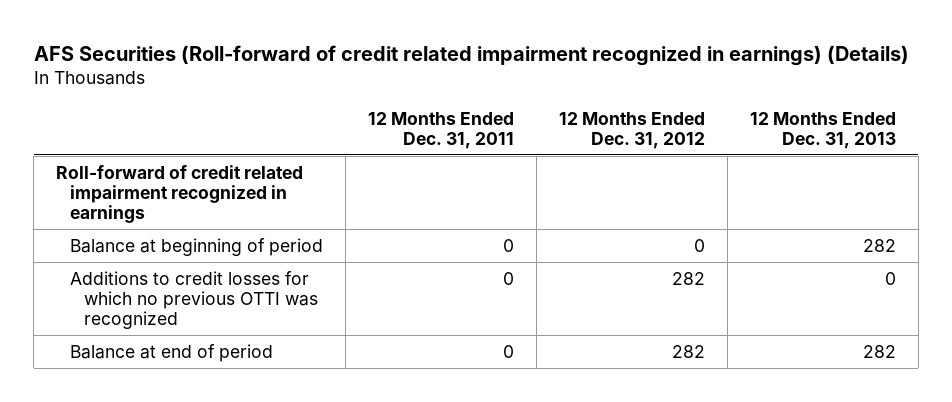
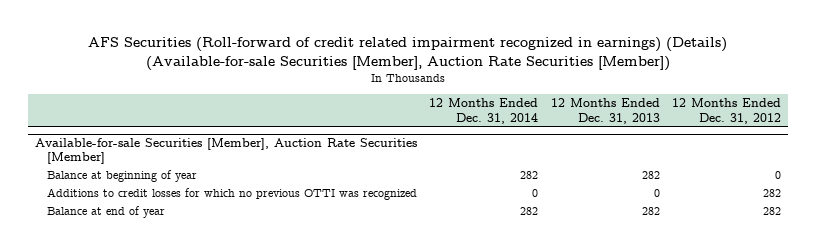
[33,44,909,66] AFS Securities (Roll-forward of credit related impairment recognized in earnings) (Details) -> [87,37,727,71] AFS Securities (Roll-forward of credit related impairment recognized in earnings) (Details) (Available-for-sale Securities [Member], Auction Rate Securities [Member])
[368,111,515,149] 12 Months Ended Dec. 31, 2011 -> none
none -> [429,98,539,124] 12 Months Ended Dec. 31, 2014
[56,164,304,224] Roll-forward of credit related impairment recognized in earnings -> none
none -> [34,138,417,165] Available-for-sale Securities [Member], Auction Rate Securities [Member]
[70,237,324,256] Balance at beginning of period -> [46,170,197,183] Balance at beginning of year
[70,343,274,362] Balance at end of period -> [46,206,165,219] Balance at end of year

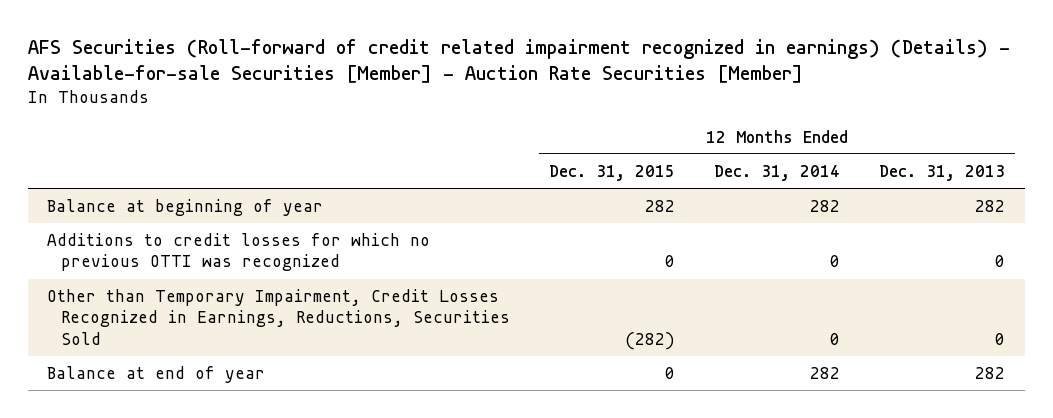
[87,37,727,71] AFS Securities (Roll-forward of credit related impairment recognized in earnings) (Details) (Available-for-sale Securities [Member], Auction Rate Securities [Member]) -> [27,38,1010,84] AFS Securities (Roll-forward of credit related impairment recognized in earnings) (Details) - Available-for-sale Securities [Member] - Auction Rate Securities [Member]
[672,98,782,124] 12 Months Ended Dec. 31, 2012 -> none
none -> [549,164,676,181] Dec. 31, 2015
[34,138,417,165] Available-for-sale Securities [Member], Auction Rate Securities [Member] -> none
none -> [47,288,510,346] Other than Temporary Impairment, Credit Losses Recognized in Earnings, Reductions, Securities Sold

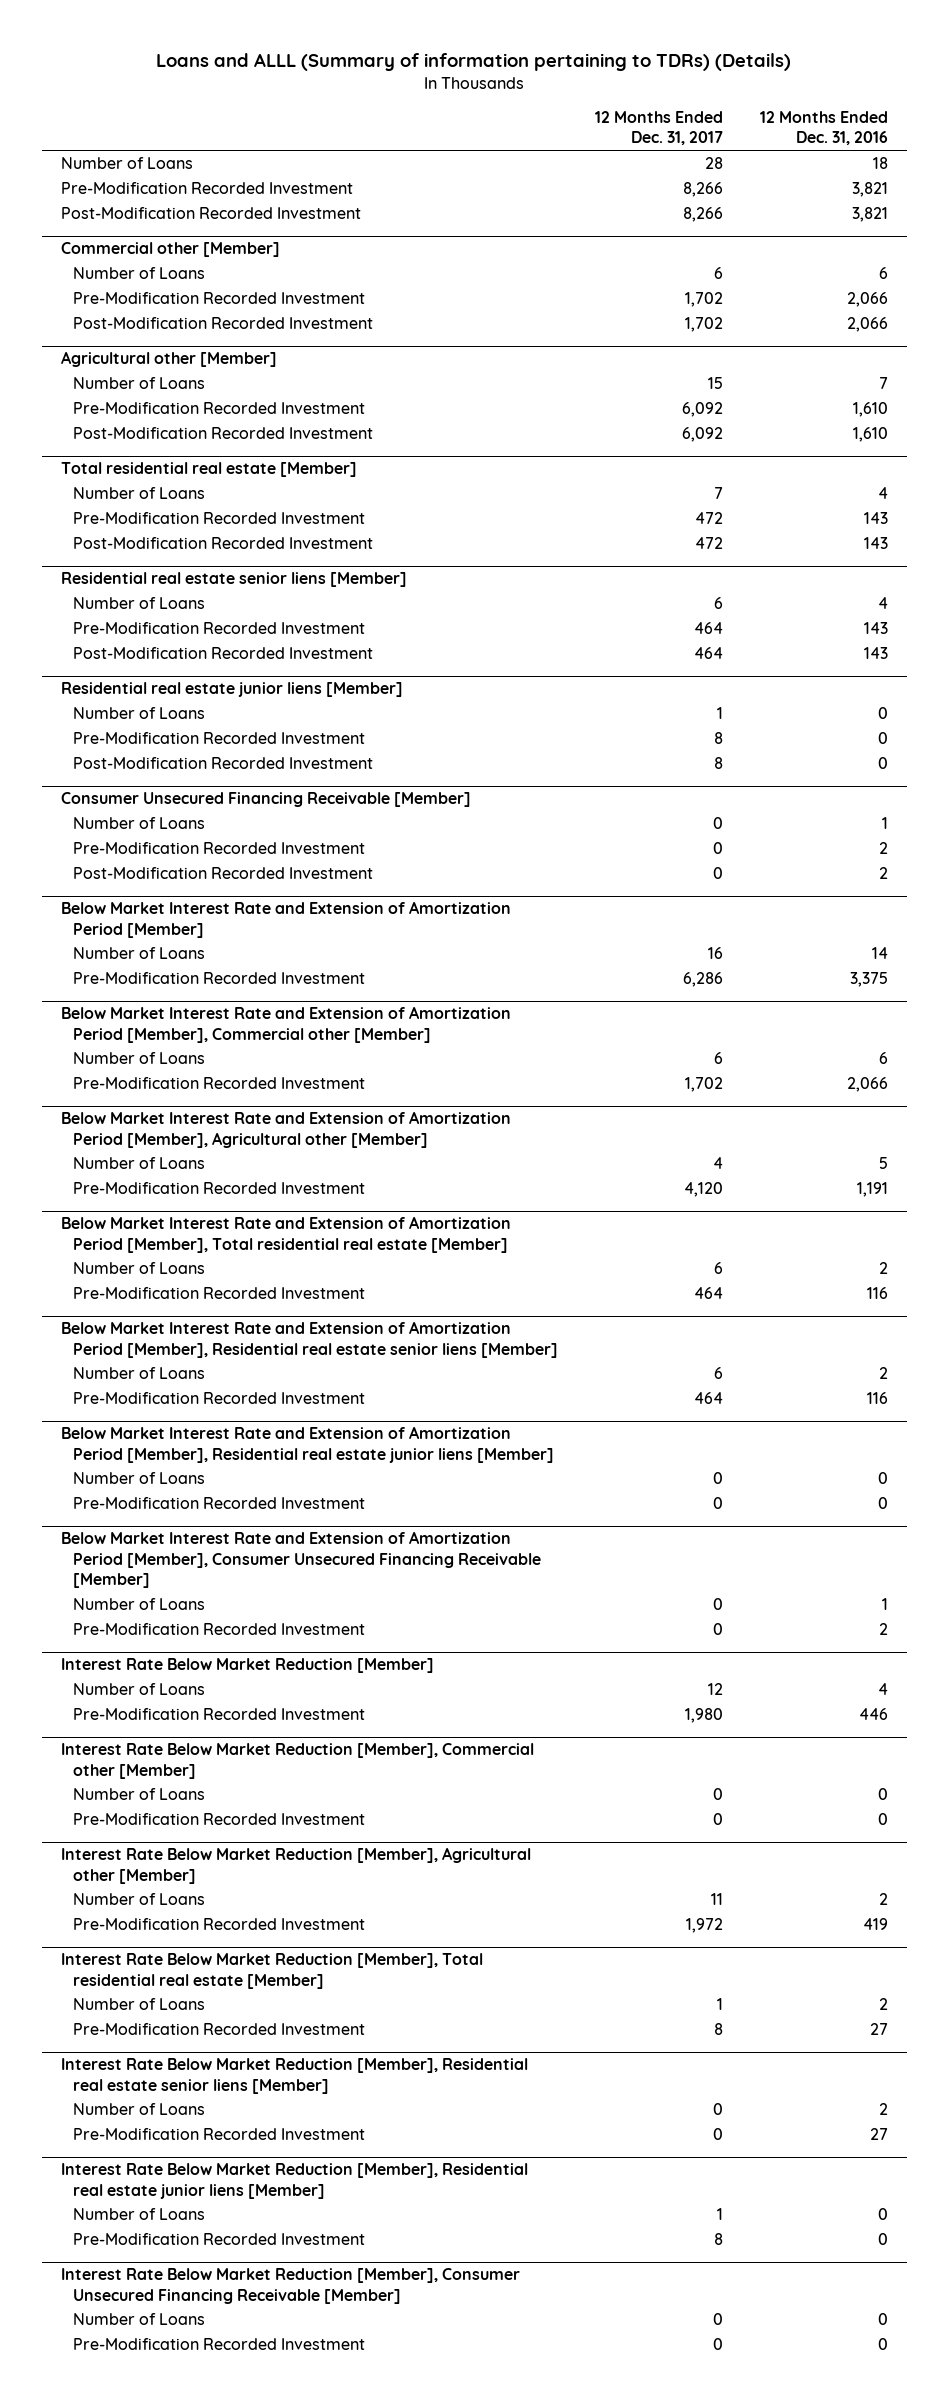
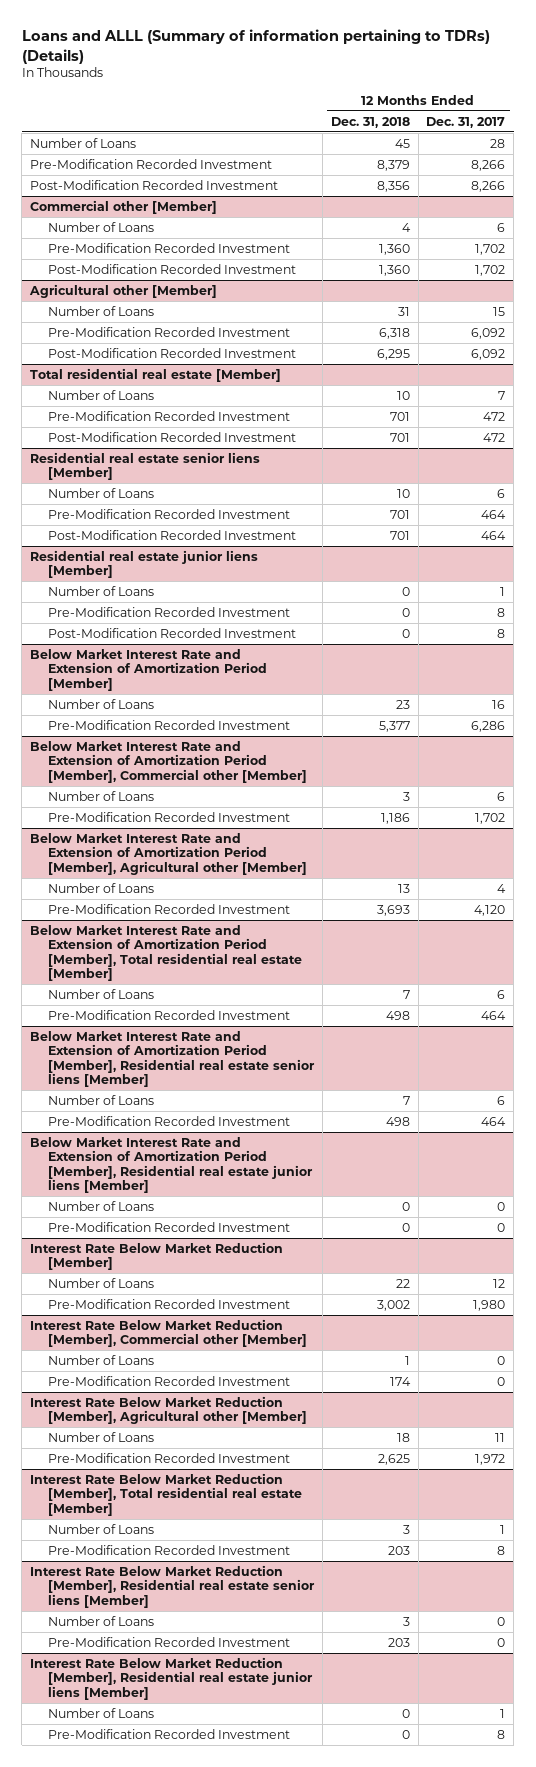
[760,111,889,146] 12 Months Ended Dec. 31, 2016 -> none
none -> [330,116,410,128] Dec. 31, 2018
[60,792,471,808] Consumer Unsecured Financing Receivable [Member] -> none
[73,817,206,830] Number of Loans -> none
[73,842,366,855] Pre-Modification Recorded Investment -> none
[73,867,374,880] Post-Modification Recorded Investment -> none
[60,1531,542,1588] Below Market Interest Rate and Extension of Amortization Period [Member], Consumer Unsecured Financing Receivable [Member] -> none
[73,1598,206,1611] Number of Loans -> none
[73,1623,366,1636] Pre-Modification Recorded Investment -> none
[60,2268,520,2304] Interest Rate Below Market Reduction [Member], Consumer Unsecured Financing Receivable [Member] -> none
[73,2313,206,2326] Number of Loans -> none
[73,2338,366,2351] Pre-Modification Recorded Investment -> none

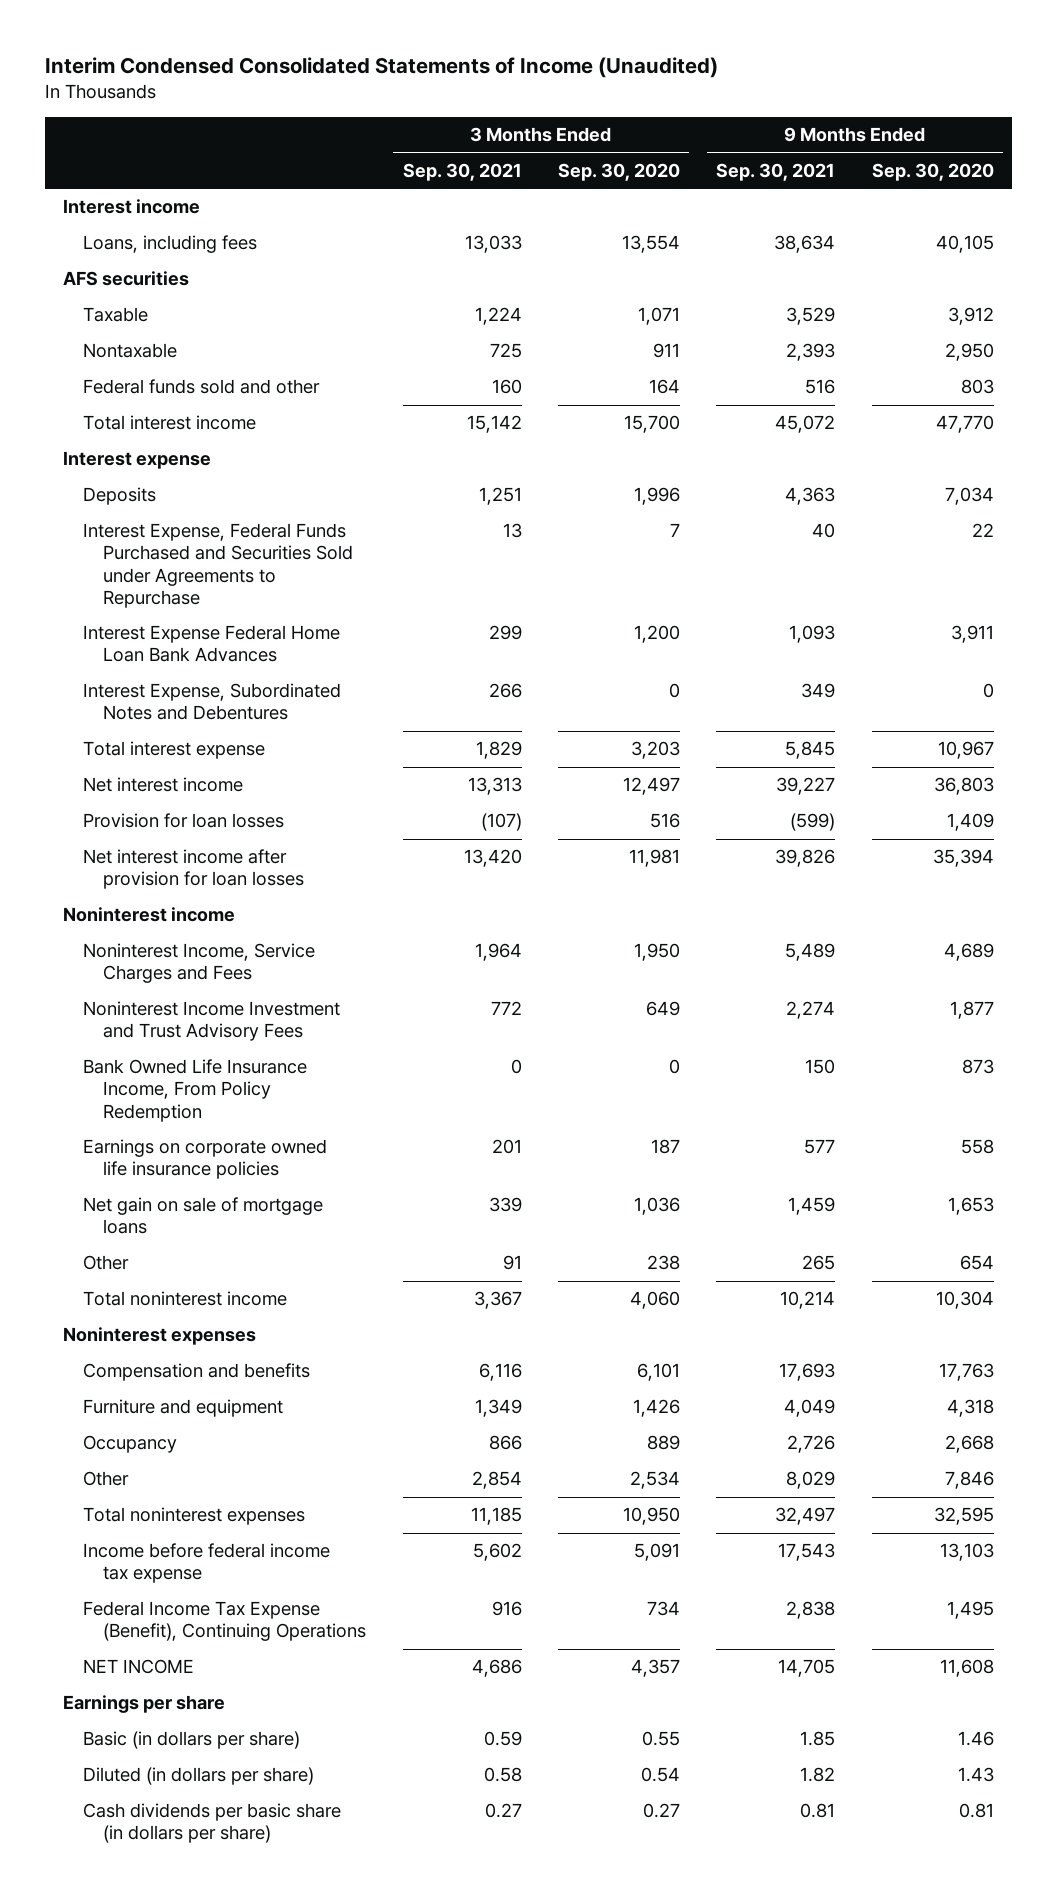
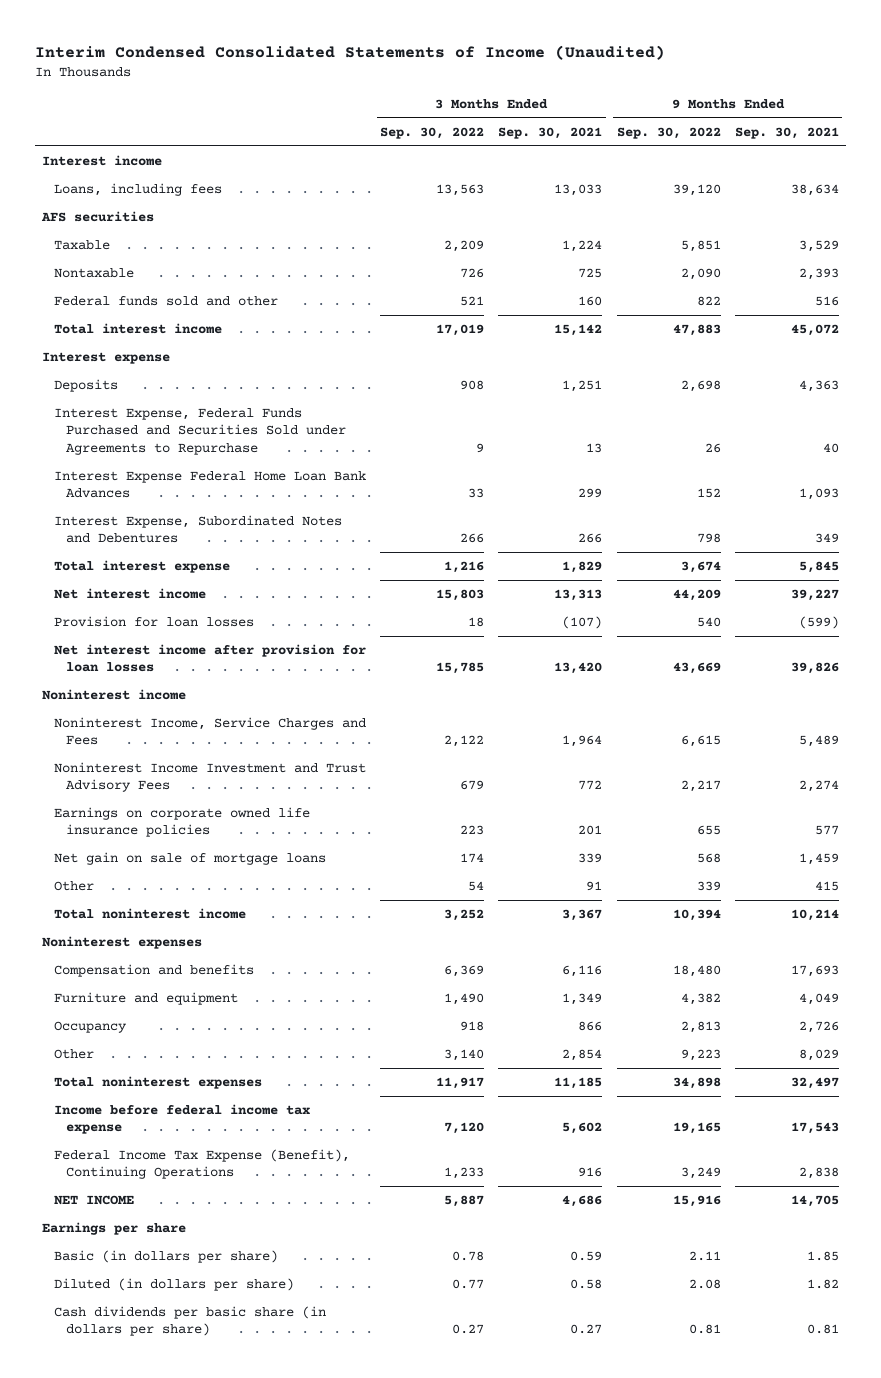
[557,163,680,182] Sep. 30, 2020 -> none
[871,163,994,182] Sep. 30, 2020 -> none
none -> [380,126,485,139] Sep. 30, 2022
none -> [616,126,721,139] Sep. 30, 2022
[83,1059,308,1122] Bank Owned Life Insurance Income, From Policy Redemption -> none
[802,1255,836,1271] 265 -> [814,880,839,891] 415

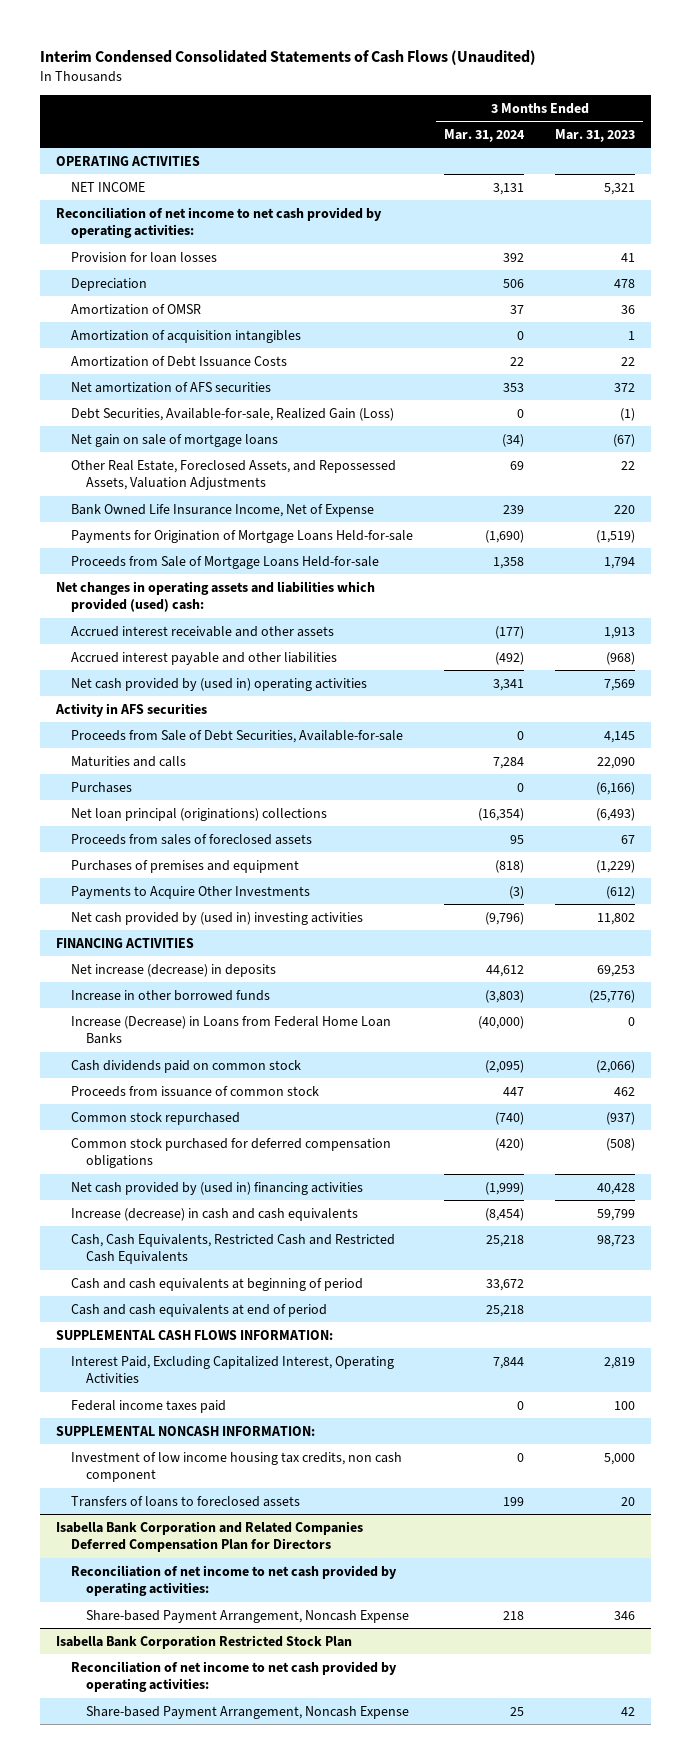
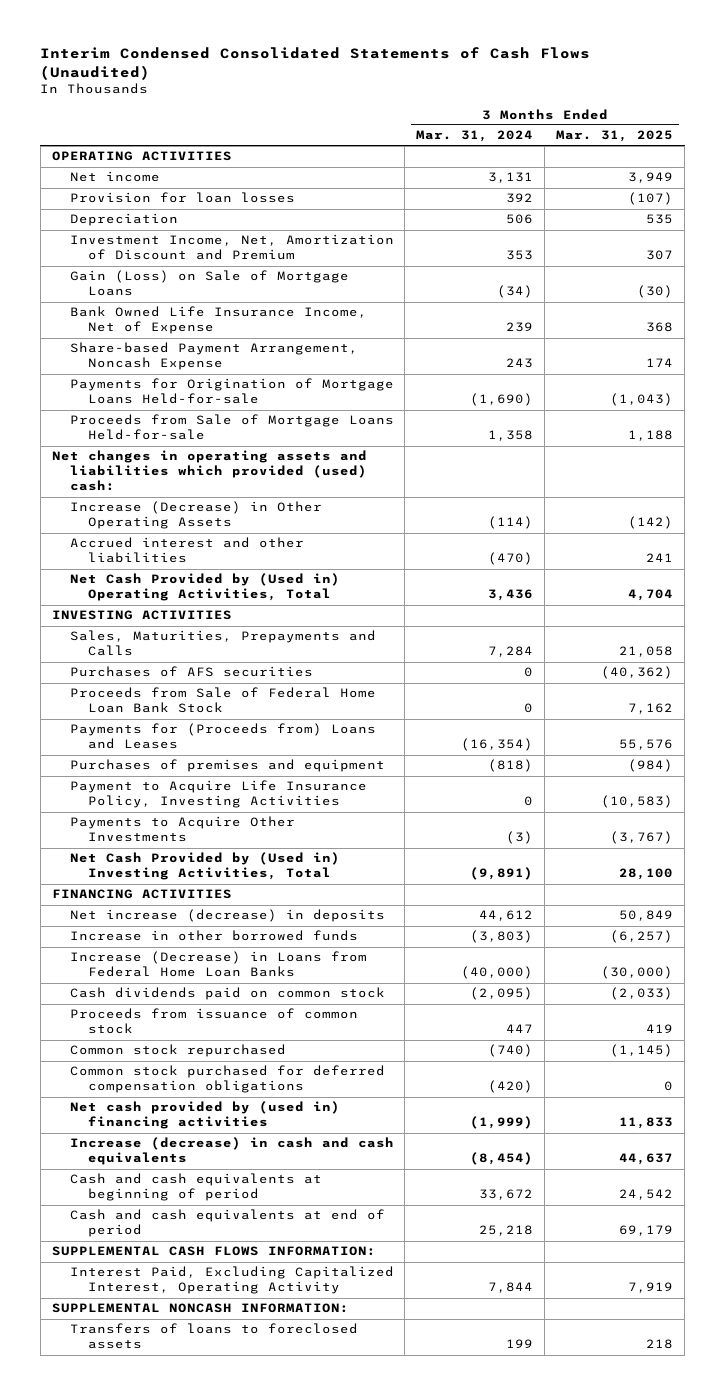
[555,128,636,142] Mar. 31, 2023 -> none
none -> [556,130,674,143] Mar. 31, 2025
[55,206,382,239] Reconciliation of net income to net cash provided by operating activities: -> none
[70,181,145,192] NET INCOME -> [69,171,160,183] Net income
[70,303,201,315] Amortization of OMSR -> none
[70,329,301,343] Amortization of acquisition intangibles -> none
[70,355,287,367] Amortization of Debt Issuance Costs -> none
[70,407,394,421] Debt Securities, Available-for-sale, Realized Gain (Loss) -> none
[70,459,396,491] Other Real Estate, Foreclosed Assets, and Repossessed Assets, Valuation Adjustments -> none
[70,381,271,393] Net amortization of AFS securities -> [69,234,394,261] Investment Income, Net, Amortization of Discount and Premium
[70,433,278,447] Net gain on sale of mortgage loans -> [69,270,349,297] Gain (Loss) on Sale of Mortgage Loans
none -> [69,342,358,371] Share-based Payment Arrangement, Noncash Expense
[54,702,207,717] Activity in AFS securities -> none
[70,729,403,743] Proceeds from Sale of Debt Securities, Available-for-sale -> none
[70,833,312,845] Proceeds from sales of foreclosed assets -> none
[70,625,334,637] Accrued interest receivable and other assets -> [69,501,322,530] Increase (Decrease) in Other Operating Assets
[494,625,524,639] (177) -> [488,516,534,530] (114)
[70,651,337,665] Accrued interest payable and other liabilities -> [69,537,304,564] Accrued interest and other liabilities
[494,651,524,665] (492) -> [488,552,534,566] (470)
[70,677,367,691] Net cash provided by (used in) operating activities -> [69,573,340,602] Net Cash Provided by (Used in) Operating Activities, Total
[492,678,524,691] 3,341 -> [488,589,534,602] 3,436
none -> [51,610,232,621] INVESTING ACTIVITIES
[70,755,186,767] Maturities and calls -> [69,630,376,657] Sales, Maturities, Prepayments and Calls
[70,781,132,793] Purchases -> [69,666,313,678] Purchases of AFS securities
none -> [69,687,376,714] Proceeds from Sale of Federal Home Loan Bank Stock
[70,807,327,821] Net loan principal (originations) collections -> [69,723,376,750] Payments for (Proceeds from) Loans and Leases
none -> [69,780,367,809] Payment to Acquire Life Insurance Policy, Investing Activities
[70,911,363,925] Net cash provided by (used in) investing activities -> [69,852,340,881] Net Cash Provided by (Used in) Investing Activities, Total
[484,911,524,925] (9,796) -> [470,867,534,881] (9,891)
[70,1233,395,1265] Cash, Cash Equivalents, Restricted Cash and Restricted Cash Equivalents -> none
[70,1399,226,1413] Federal income taxes paid -> none
[70,1355,394,1384] Interest Paid, Excluding Capitalized Interest, Operating Activities -> [69,1266,394,1295] Interest Paid, Excluding Capitalized Interest, Operating Activity
[70,1451,402,1483] Investment of low income housing tax credits, non cash component -> none
[55,1520,363,1553] Isabella Bank Corporation and Related Companies Deferred Compensation Plan for Directors -> none
[70,1564,397,1597] Reconciliation of net income to net cash provided by operating activities: -> none
[85,1609,409,1623] Share-based Payment Arrangement, Noncash Expense -> none
[55,1634,352,1649] Isabella Bank Corporation Restricted Stock Plan -> none
[70,1660,397,1693] Reconciliation of net income to net cash provided by operating activities: -> none
[85,1705,409,1719] Share-based Payment Arrangement, Noncash Expense -> none

